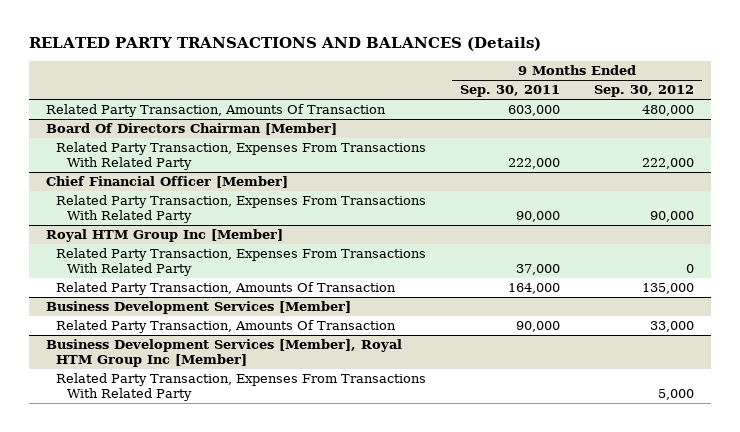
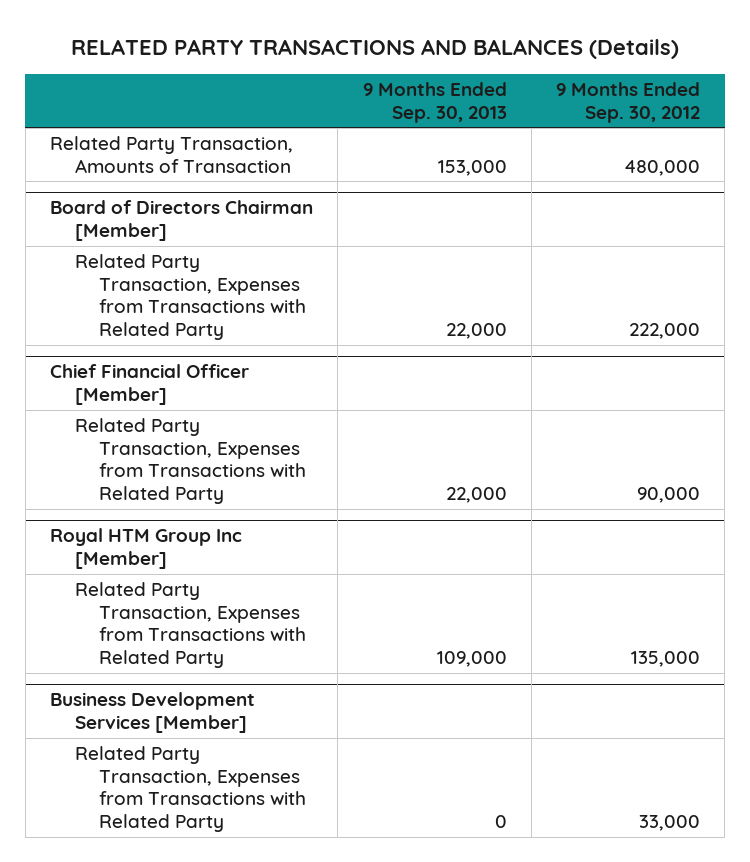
[460,85,561,98] Sep. 30, 2011 -> none
none -> [362,81,507,123] 9 Months Ended Sep. 30, 2013
[45,104,386,118] Related Party Transaction, Amounts Of Transaction -> [49,136,293,173] Related Party Transaction, Amounts of Transaction
[45,123,337,136] Board Of Directors Chairman [Member] -> [49,200,313,242] Board of Directors Chairman [Member]
[56,142,427,170] Related Party Transaction, Expenses From Transactions With Related Party -> [74,254,307,341] Related Party Transaction, Expenses from Transactions with Related Party
[56,195,427,223] Related Party Transaction, Expenses From Transactions With Related Party -> [74,418,307,505] Related Party Transaction, Expenses from Transactions with Related Party
[56,282,397,296] Related Party Transaction, Amounts Of Transaction -> none
[56,248,427,276] Related Party Transaction, Expenses From Transactions With Related Party -> [74,582,307,669] Related Party Transaction, Expenses from Transactions with Related Party
[685,263,694,273] 0 -> [631,651,701,668] 135,000
[56,320,397,334] Related Party Transaction, Amounts Of Transaction -> none
[45,339,402,367] Business Development Services [Member], Royal HTM Group Inc [Member] -> none
[56,373,427,401] Related Party Transaction, Expenses From Transactions With Related Party -> [74,746,307,833] Related Party Transaction, Expenses from Transactions with Related Party
[657,388,694,400] 5,000 -> [639,815,701,832] 33,000

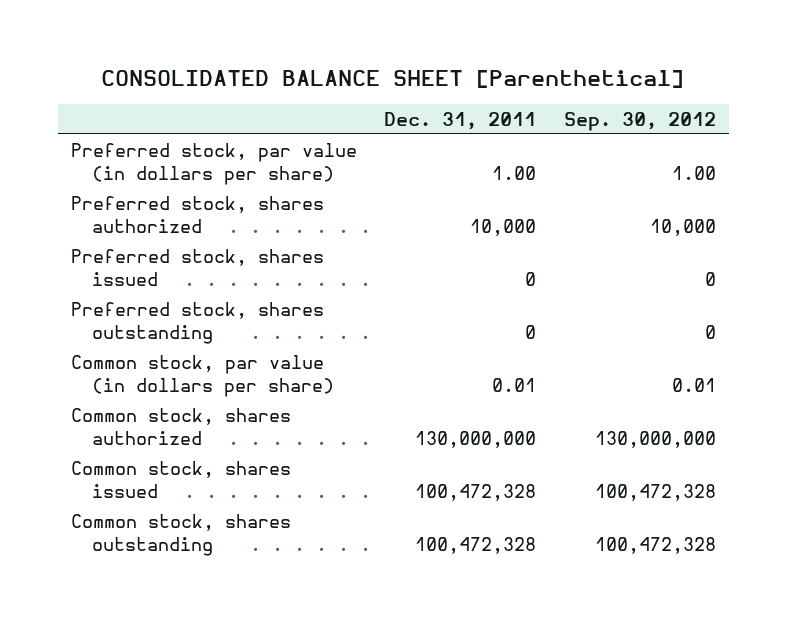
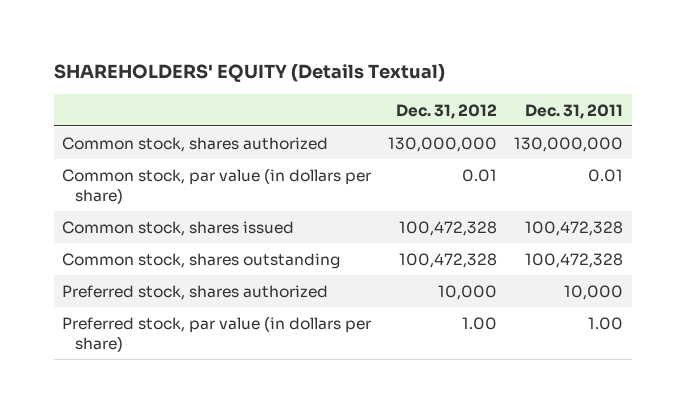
[101,69,685,88] CONSOLIDATED BALANCE SHEET [Parenthetical] -> [53,64,445,83] SHAREHOLDERS' EQUITY (Details Textual)
[563,111,716,131] Sep. 30, 2012 -> none
none -> [396,103,498,119] Dec. 31, 2012
[71,248,325,287] Preferred stock, shares issued -> none
[71,301,325,345] Preferred stock, shares outstanding -> none
[71,354,335,398] Common stock, par value (in dollars per share) -> [62,167,372,204] Common stock, par value (in dollars per share)
[71,195,325,234] Preferred stock, shares authorized -> [62,284,329,300] Preferred stock, shares authorized
[71,142,358,186] Preferred stock, par value (in dollars per share) -> [62,315,372,352] Preferred stock, par value (in dollars per share)

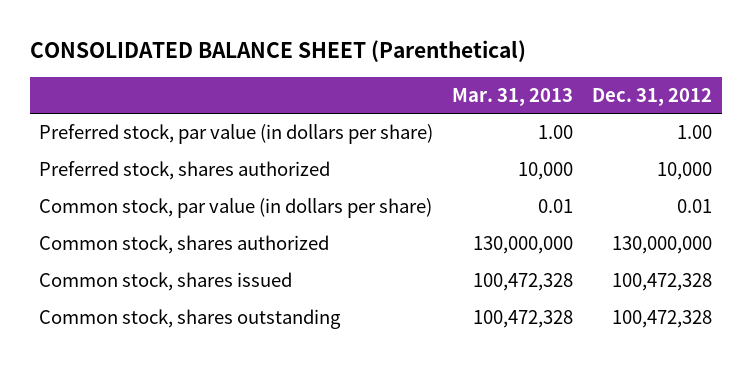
[53,64,445,83] SHAREHOLDERS' EQUITY (Details Textual) -> [29,40,526,63] CONSOLIDATED BALANCE SHEET (Parenthetical)
[525,103,624,119] Dec. 31, 2011 -> none
none -> [452,87,574,106] Mar. 31, 2013
[62,315,372,352] Preferred stock, par value (in dollars per share) -> [39,124,434,145] Preferred stock, par value (in dollars per share)
[62,284,329,300] Preferred stock, shares authorized -> [39,161,331,181] Preferred stock, shares authorized
[62,136,329,152] Common stock, shares authorized -> [39,235,330,255] Common stock, shares authorized

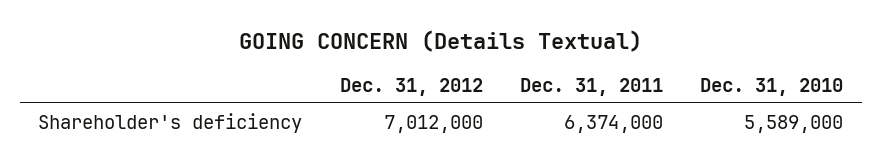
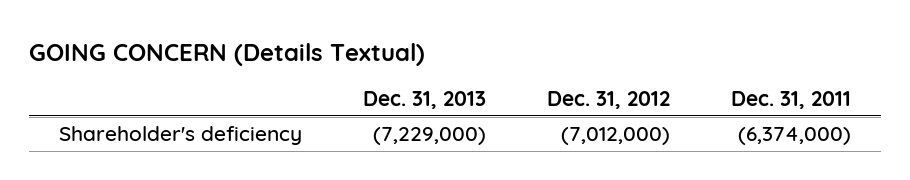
[700,77,844,96] Dec. 31, 2010 -> none
none -> [363,91,487,110] Dec. 31, 2013
[383,114,483,133] 7,012,000 -> [561,127,671,146] (7,012,000)
[563,114,663,133] 6,374,000 -> [737,127,851,146] (6,374,000)

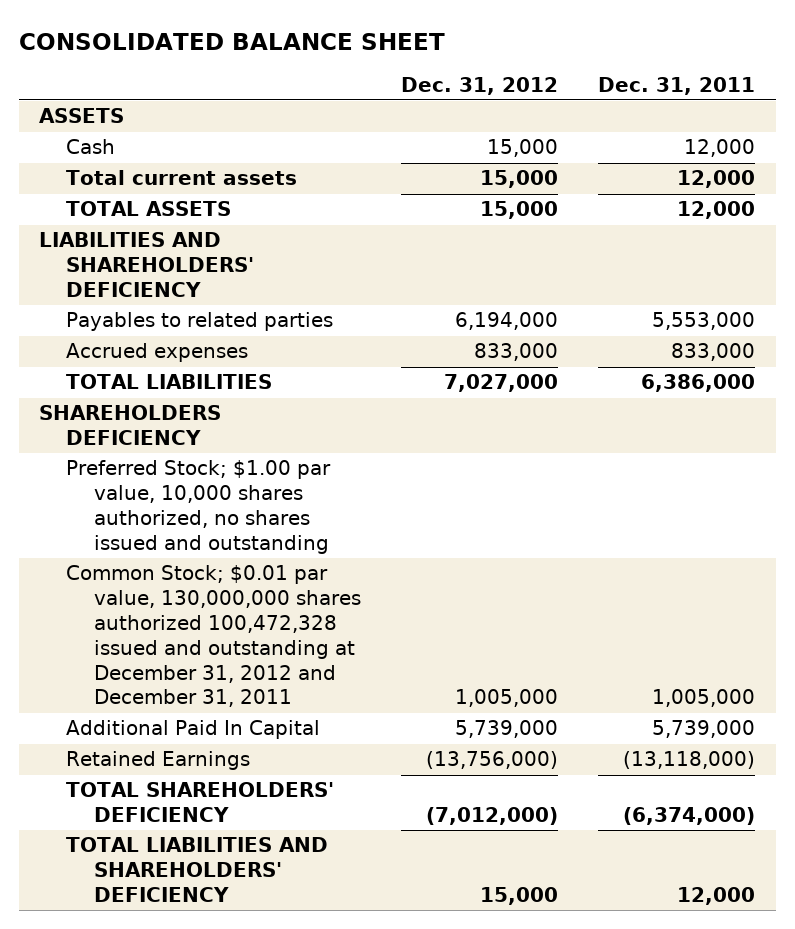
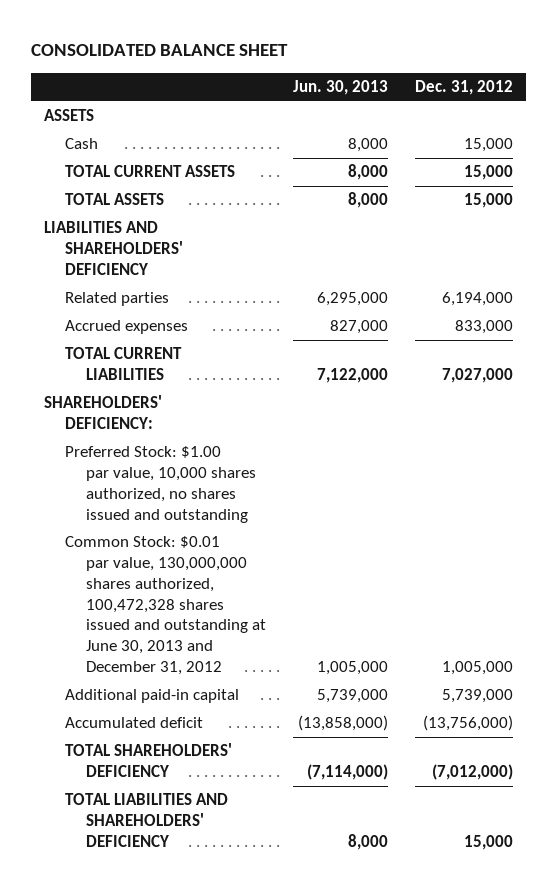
[598,76,756,95] Dec. 31, 2011 -> none
none -> [293,79,389,95] Jun. 30, 2013
[66,170,298,186] Total current assets -> [65,165,236,178] TOTAL CURRENT ASSETS
[66,312,334,332] Payables to related parties -> [65,292,170,307] Related parties
[66,374,273,390] TOTAL LIABILITIES -> [65,347,183,381] TOTAL CURRENT LIABILITIES
[39,405,222,446] SHAREHOLDERS DEFICIENCY -> [44,395,163,430] SHAREHOLDERS' DEFICIENCY:
[66,460,332,554] Preferred Stock; $1.00 par value, 10,000 shares authorized, no shares issued and outstanding -> [65,446,257,523] Preferred Stock: $1.00 par value, 10,000 shares authorized, no shares issued and outstanding
[66,565,361,708] Common Stock; $0.01 par value, 130,000,000 shares authorized 100,472,328 issued and outstanding at December 31, 2012 and December 31, 2011 -> [65,536,267,675] Common Stock: $0.01 par value, 130,000,000 shares authorized, 100,472,328 shares issued and outstanding at June 30, 2013 and December 31, 2012
[66,720,321,740] Additional Paid In Capital -> [65,689,240,704] Additional paid-in capital
[66,751,251,771] Retained Earnings -> [65,717,204,729] Accumulated deficit

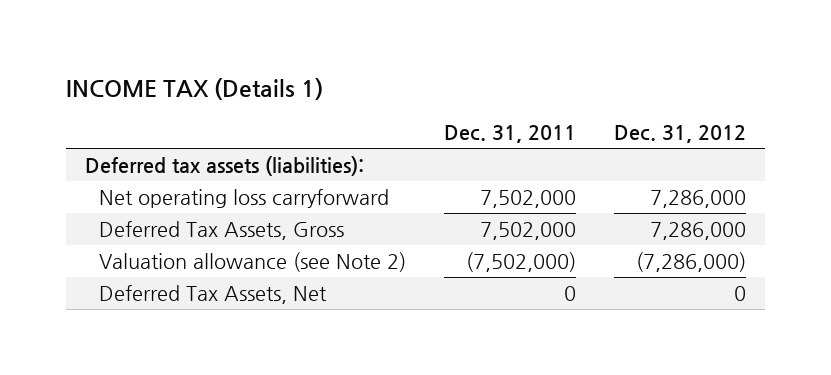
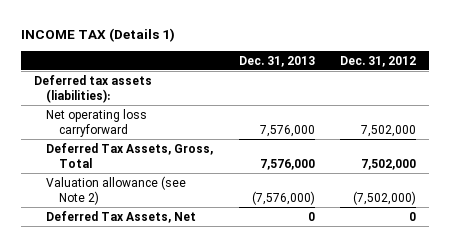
[444,124,577,143] Dec. 31, 2011 -> none
none -> [238,55,315,67] Dec. 31, 2013
[650,190,747,209] 7,286,000 -> [361,124,417,137] 7,502,000
[99,221,345,241] Deferred Tax Assets, Gross -> [46,142,214,168] Deferred Tax Assets, Gross, Total
[650,222,747,241] 7,286,000 -> [361,158,417,170] 7,502,000
[636,252,747,273] (7,286,000) -> [353,190,417,205] (7,502,000)

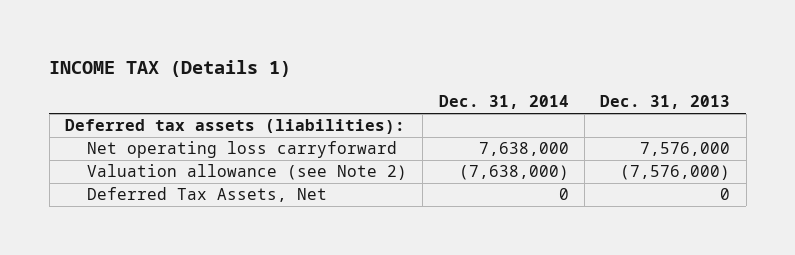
[340,55,417,67] Dec. 31, 2012 -> none
none -> [438,95,569,110] Dec. 31, 2014
[46,142,214,168] Deferred Tax Assets, Gross, Total -> none

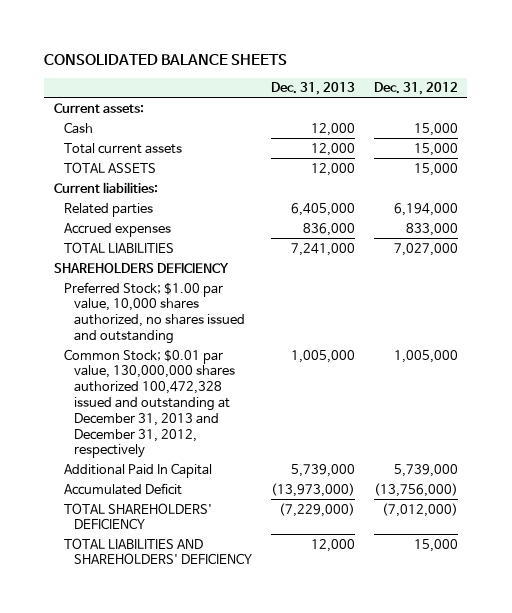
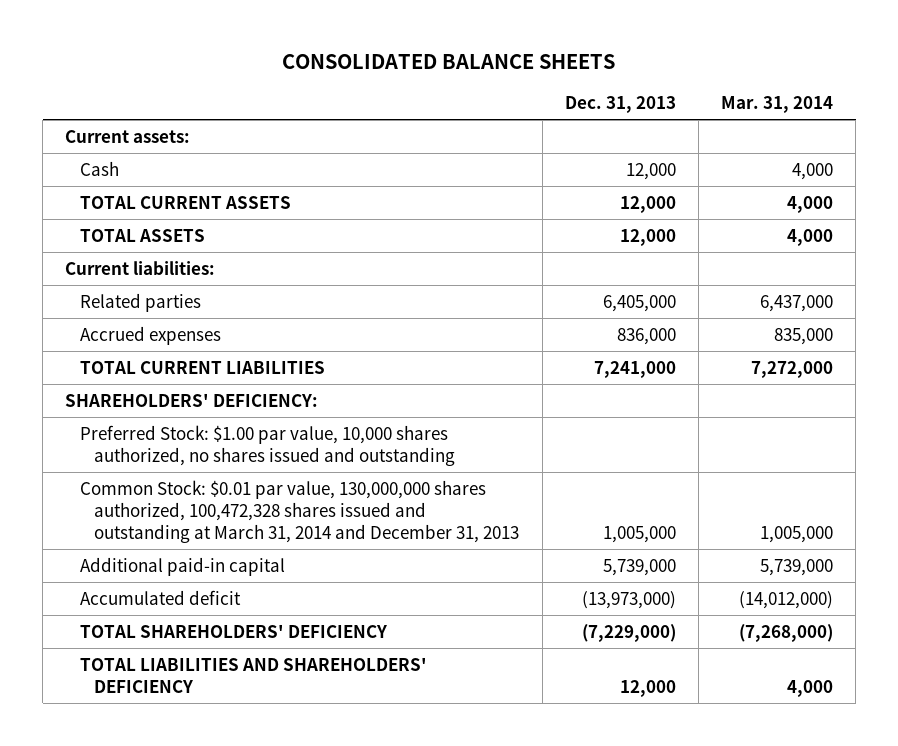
[373,82,458,96] Dec. 31, 2012 -> none
none -> [721,96,834,114] Mar. 31, 2014
[64,142,183,154] Total current assets -> [79,195,291,209] TOTAL CURRENT ASSETS
[64,241,175,253] TOTAL LIABILITIES -> [79,360,325,374] TOTAL CURRENT LIABILITIES
[53,262,229,273] SHAREHOLDERS DEFICIENCY -> [65,392,319,407] SHAREHOLDERS' DEFICIENCY:
[64,281,246,344] Preferred Stock; $1.00 par value, 10,000 shares authorized, no shares issued and outstanding -> [79,424,456,466] Preferred Stock: $1.00 par value, 10,000 shares authorized, no shares issued and outstanding
[64,348,236,459] Common Stock; $0.01 par value, 130,000,000 shares authorized 100,472,328 issued and outstanding at December 31, 2013 and December 31, 2012, respectively -> [79,479,520,543] Common Stock: $0.01 par value, 130,000,000 shares authorized, 100,472,328 shares issued and outstanding at March 31, 2014 and December 31, 2013
[64,462,213,478] Additional Paid In Capital -> [79,556,285,576] Additional paid-in capital
[64,482,183,495] Accumulated Deficit -> [79,589,241,605] Accumulated deficit

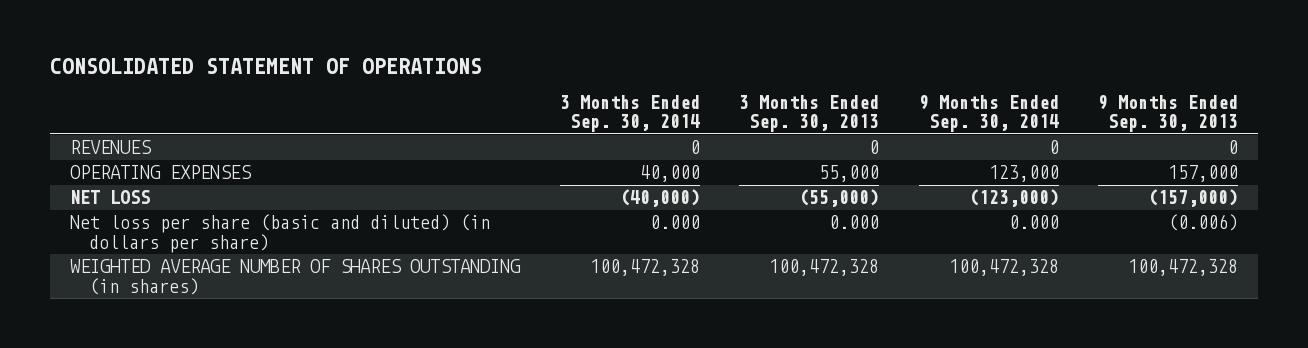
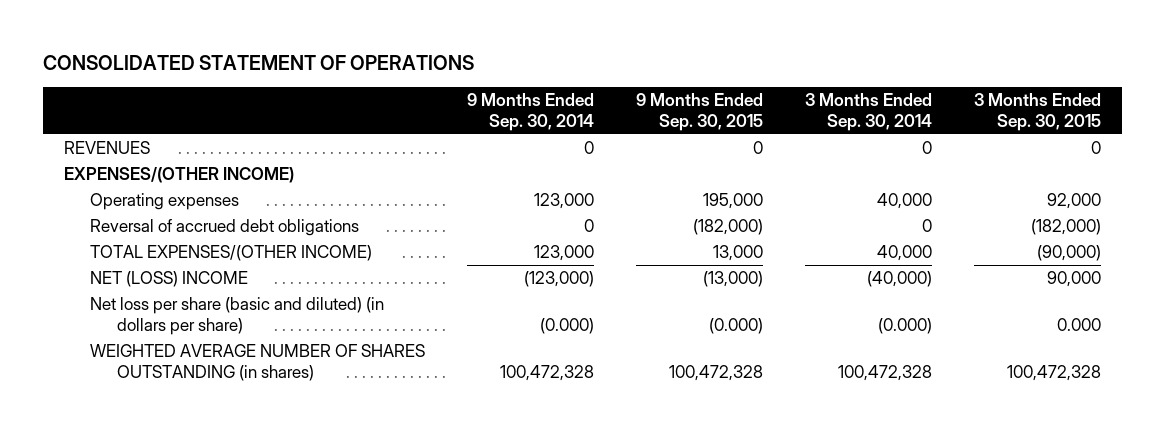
[739,94,880,133] 3 Months Ended Sep. 30, 2013 -> none
[1098,94,1239,133] 9 Months Ended Sep. 30, 2013 -> none
none -> [636,92,764,132] 9 Months Ended Sep. 30, 2015
none -> [974,92,1102,132] 3 Months Ended Sep. 30, 2015
none -> [63,167,294,184] EXPENSES/(OTHER INCOME)
[70,165,253,180] OPERATING EXPENSES -> [90,193,240,211] Operating expenses
none -> [90,219,360,237] Reversal of accrued debt obligations
none -> [90,245,373,262] TOTAL EXPENSES/(OTHER INCOME)
[70,190,151,205] NET LOSS -> [90,271,249,288] NET (LOSS) INCOME
[649,215,700,230] 0.000 -> [878,318,933,335] (0.000)
[1008,215,1059,230] 0.000 -> [540,318,595,335] (0.000)

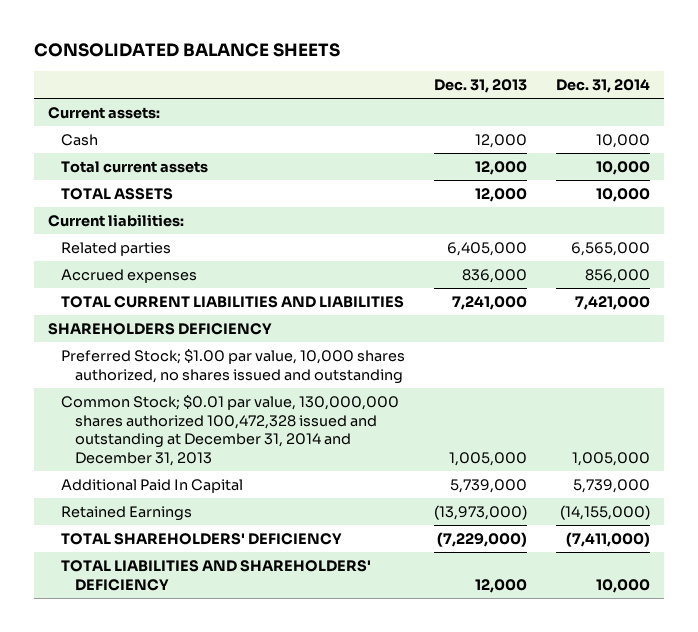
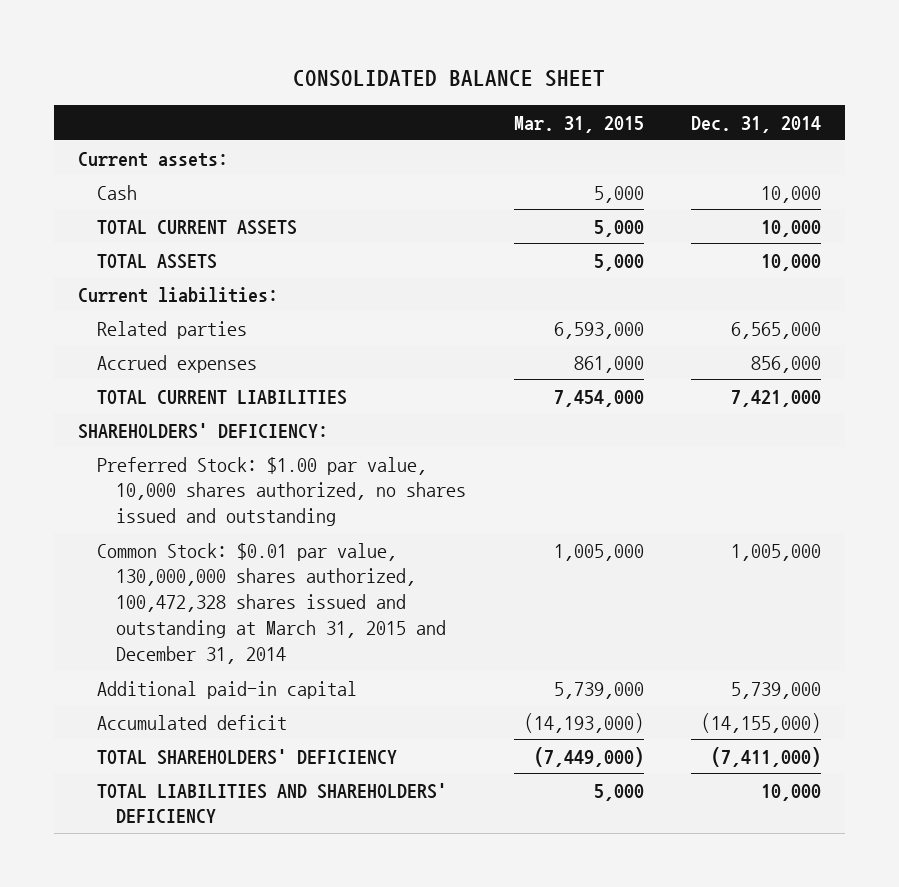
[33,43,340,58] CONSOLIDATED BALANCE SHEETS -> [293,70,606,88] CONSOLIDATED BALANCE SHEET
[434,79,528,94] Dec. 31, 2013 -> none
none -> [513,115,644,133] Mar. 31, 2015
[61,161,209,174] Total current assets -> [96,219,297,235] TOTAL CURRENT ASSETS
[61,296,405,309] TOTAL CURRENT LIABILITIES AND LIABILITIES -> [96,389,347,405] TOTAL CURRENT LIABILITIES
[48,323,273,336] SHAREHOLDERS DEFICIENCY -> [77,422,328,439] SHAREHOLDERS' DEFICIENCY:
[61,349,406,384] Preferred Stock; $1.00 par value, 10,000 shares authorized, no shares issued and outstanding -> [96,456,466,527] Preferred Stock: $1.00 par value, 10,000 shares authorized, no shares issued and outstanding
[61,395,400,467] Common Stock; $0.01 par value, 130,000,000 shares authorized 100,472,328 issued and outstanding at December 31, 2014 and December 31, 2013 -> [96,542,446,665] Common Stock: $0.01 par value, 130,000,000 shares authorized, 100,472,328 shares issued and outstanding at March 31, 2015 and December 31, 2014
[61,479,244,494] Additional Paid In Capital -> [96,680,357,699] Additional paid-in capital
[61,506,193,522] Retained Earnings -> [96,714,287,730] Accumulated deficit

